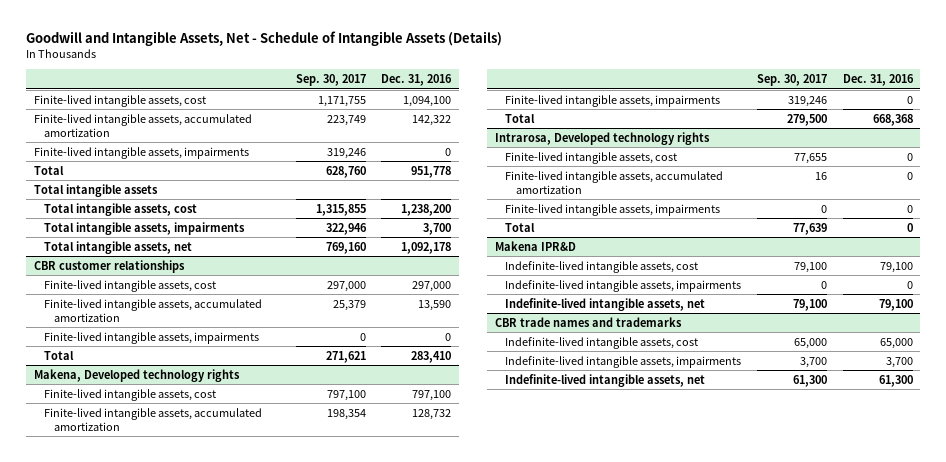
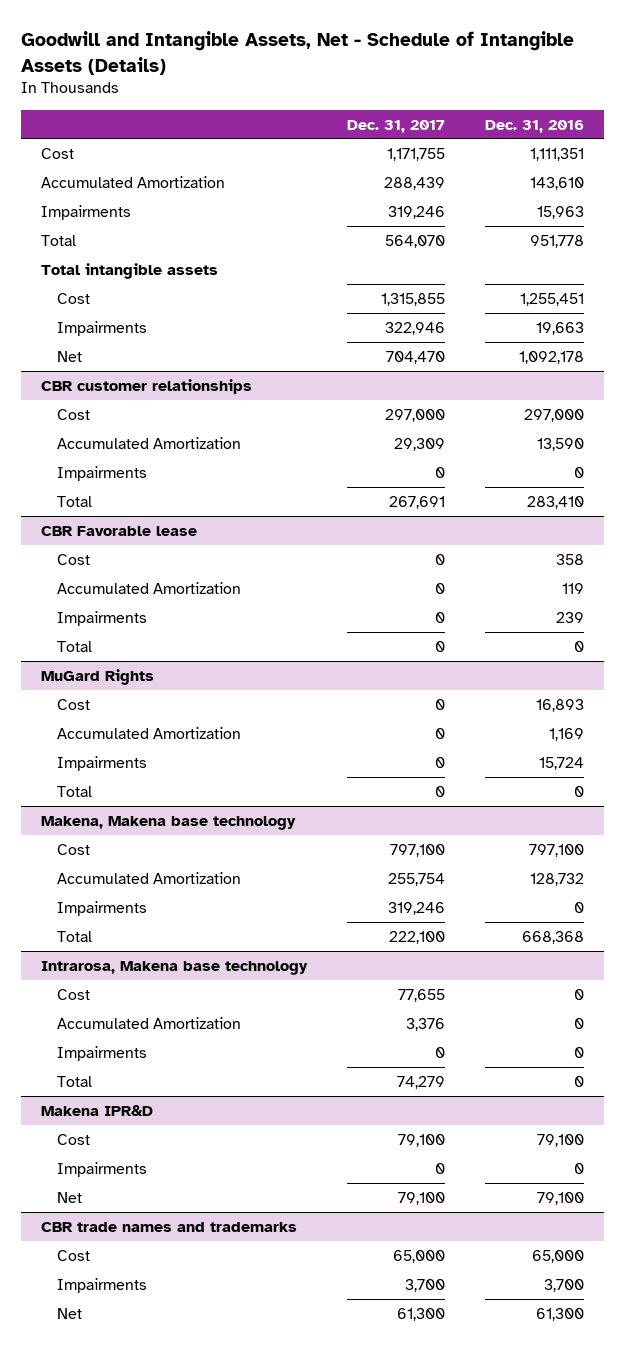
[295,74,366,87] Sep. 30, 2017 -> none
none -> [346,119,445,133] Dec. 31, 2017
[33,94,206,107] Finite-lived intangible assets, cost -> [41,147,75,159] Cost
[403,95,452,107] 1,094,100 -> [529,147,584,161] 1,111,351
[33,113,252,137] Finite-lived intangible assets, accumulated amortization -> [41,175,226,188] Accumulated Amortization
[412,114,452,126] 142,322 -> [529,176,584,190] 143,610
[33,146,249,159] Finite-lived intangible assets, impairments -> [41,204,132,220] Impairments
[445,147,452,156] 0 -> [536,205,584,219] 15,963
[43,202,197,216] Total intangible assets, cost -> [56,292,90,304] Cost
[401,203,452,216] 1,238,200 -> [519,292,584,306] 1,255,451
[43,221,245,235] Total intangible assets, impairments -> [56,320,147,336] Impairments
[423,222,452,235] 3,700 -> [535,321,584,335] 19,663
[43,240,192,254] Total intangible assets, net -> [56,350,82,362] Net
[43,279,216,292] Finite-lived intangible assets, cost -> [56,408,90,420] Cost
[43,298,262,322] Finite-lived intangible assets, accumulated amortization -> [56,436,241,449] Accumulated Amortization
[43,331,259,344] Finite-lived intangible assets, impairments -> [56,465,147,481] Impairments
[33,368,240,382] Makena, Developed technology rights -> none
none -> [41,525,198,536] CBR Favorable lease
[43,388,216,401] Finite-lived intangible assets, cost -> [56,553,90,565] Cost
[412,389,452,401] 797,100 -> [555,553,584,565] 358
[43,407,262,431] Finite-lived intangible assets, accumulated amortization -> [56,581,241,594] Accumulated Amortization
[412,408,452,420] 128,732 -> [561,582,584,594] 119
[505,94,721,107] Finite-lived intangible assets, impairments -> [56,610,147,626] Impairments
[906,95,913,104] 0 -> [555,611,584,623] 239
none -> [56,640,92,652] Total
none -> [41,668,155,685] MuGard Rights
none -> [56,698,90,710] Cost
none -> [56,726,241,739] Accumulated Amortization
none -> [56,755,147,771] Impairments
none -> [56,785,92,797] Total
none -> [41,815,297,830] Makena, Makena base technology
none -> [56,843,90,855] Cost
none -> [56,871,241,884] Accumulated Amortization
none -> [56,900,147,916] Impairments
[494,131,710,145] Intrarosa, Developed technology rights -> none
none -> [41,960,309,975] Intrarosa, Makena base technology
[505,151,678,164] Finite-lived intangible assets, cost -> [56,988,90,1000] Cost
[505,170,724,194] Finite-lived intangible assets, accumulated amortization -> [56,1016,241,1029] Accumulated Amortization
[505,203,721,216] Finite-lived intangible assets, impairments -> [56,1045,147,1061] Impairments
[505,260,699,273] Indefinite-lived intangible assets, cost -> [56,1133,90,1145] Cost
[505,279,742,292] Indefinite-lived intangible assets, impairments -> [56,1161,147,1177] Impairments
[505,297,706,311] Indefinite-lived intangible assets, net -> [56,1191,82,1203] Net
[505,336,699,349] Indefinite-lived intangible assets, cost -> [56,1249,90,1261] Cost
[505,355,742,368] Indefinite-lived intangible assets, impairments -> [56,1277,147,1293] Impairments
[505,373,706,387] Indefinite-lived intangible assets, net -> [56,1307,82,1319] Net

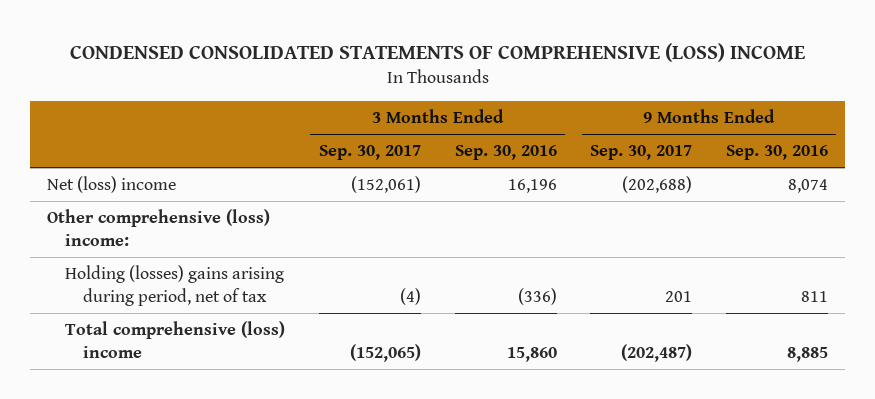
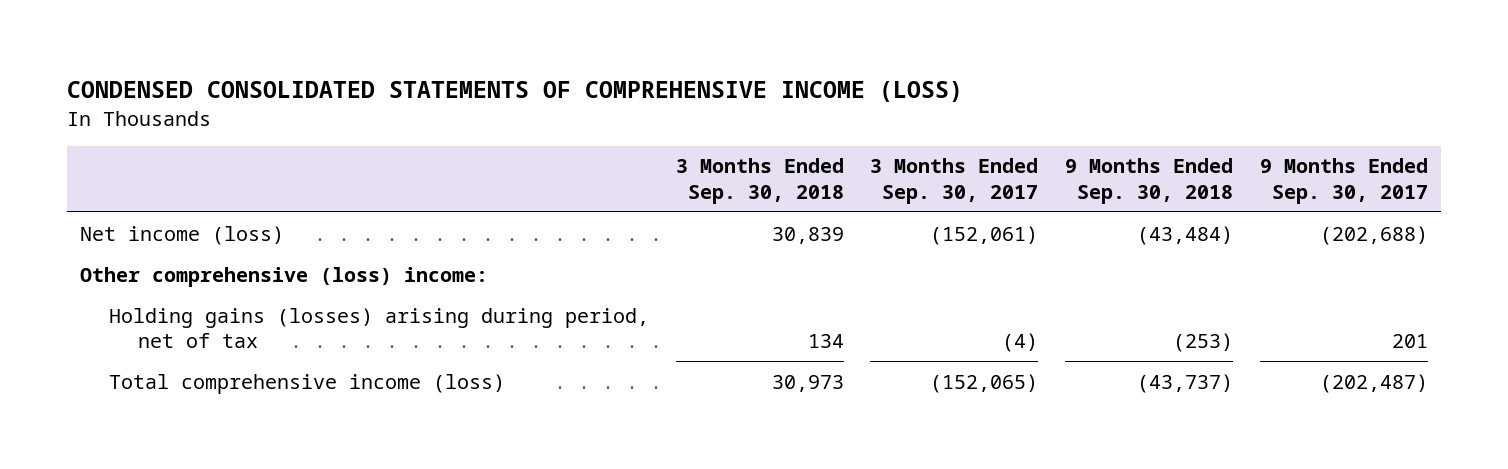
[69,42,805,62] CONDENSED CONSOLIDATED STATEMENTS OF COMPREHENSIVE (LOSS) INCOME -> [66,81,963,103] CONDENSED CONSOLIDATED STATEMENTS OF COMPREHENSIVE INCOME (LOSS)
[454,145,557,161] Sep. 30, 2016 -> none
[725,145,828,161] Sep. 30, 2016 -> none
none -> [675,158,844,204] 3 Months Ended Sep. 30, 2018
none -> [1065,158,1234,204] 9 Months Ended Sep. 30, 2018
[47,176,177,194] Net (loss) income -> [80,225,285,245] Net income (loss)
[65,265,285,306] Holding (losses) gains arising during period, net of tax -> [108,307,649,349] Holding gains (losses) arising during period, net of tax
[65,321,286,358] Total comprehensive (loss) income -> [108,373,505,394] Total comprehensive income (loss)

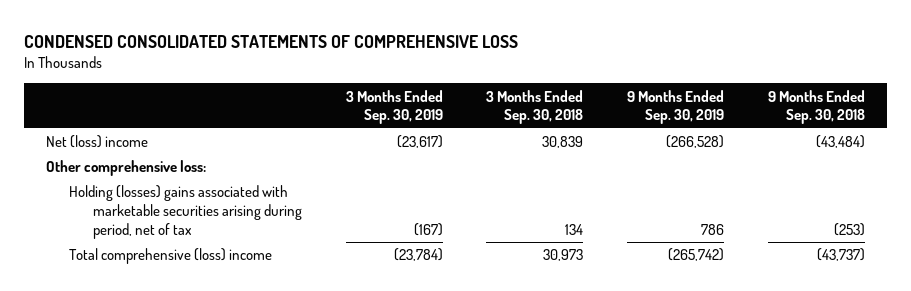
[66,81,963,103] CONDENSED CONSOLIDATED STATEMENTS OF COMPREHENSIVE INCOME (LOSS) -> [23,34,518,48] CONDENSED CONSOLIDATED STATEMENTS OF COMPREHENSIVE LOSS
[870,158,1039,204] 3 Months Ended Sep. 30, 2017 -> none
[1259,158,1428,204] 9 Months Ended Sep. 30, 2017 -> none
none -> [345,89,443,125] 3 Months Ended Sep. 30, 2019
none -> [627,89,725,125] 9 Months Ended Sep. 30, 2019
[80,225,285,245] Net income (loss) -> [45,135,148,149] Net (loss) income
[80,266,489,287] Other comprehensive (loss) income: -> [45,160,206,177] Other comprehensive loss:
[108,307,649,349] Holding gains (losses) arising during period, net of tax -> [69,185,302,240] Holding (losses) gains associated with marketable securities arising during period, net of tax
[108,373,505,394] Total comprehensive income (loss) -> [69,248,273,265] Total comprehensive (loss) income

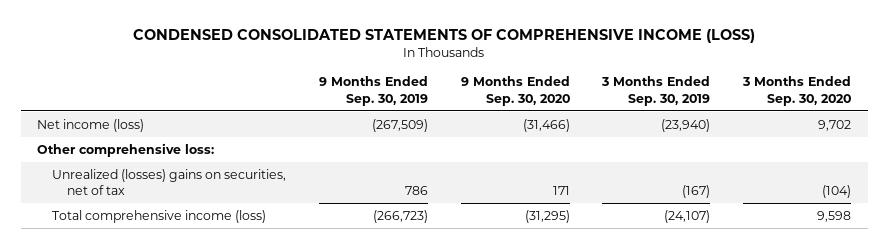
[23,34,518,48] CONDENSED CONSOLIDATED STATEMENTS OF COMPREHENSIVE LOSS -> [133,29,756,44] CONDENSED CONSOLIDATED STATEMENTS OF COMPREHENSIVE INCOME (LOSS)
[486,89,584,125] 3 Months Ended Sep. 30, 2018 -> none
[767,89,865,125] 9 Months Ended Sep. 30, 2018 -> none
none -> [460,76,570,106] 9 Months Ended Sep. 30, 2020
none -> [742,76,852,106] 3 Months Ended Sep. 30, 2020
[45,135,148,149] Net (loss) income -> [37,118,145,132] Net income (loss)
[396,135,443,149] (23,617) -> [661,118,711,132] (23,940)
[666,135,725,149] (266,528) -> [371,118,428,132] (267,509)
[69,185,302,240] Holding (losses) gains associated with marketable securities arising during period, net of tax -> [52,168,287,196] Unrealized (losses) gains on securities, net of tax
[69,248,273,265] Total comprehensive (loss) income -> [52,209,267,223] Total comprehensive income (loss)
[393,248,443,262] (23,784) -> [664,209,711,223] (24,107)
[668,248,725,262] (265,742) -> [372,209,428,223] (266,723)

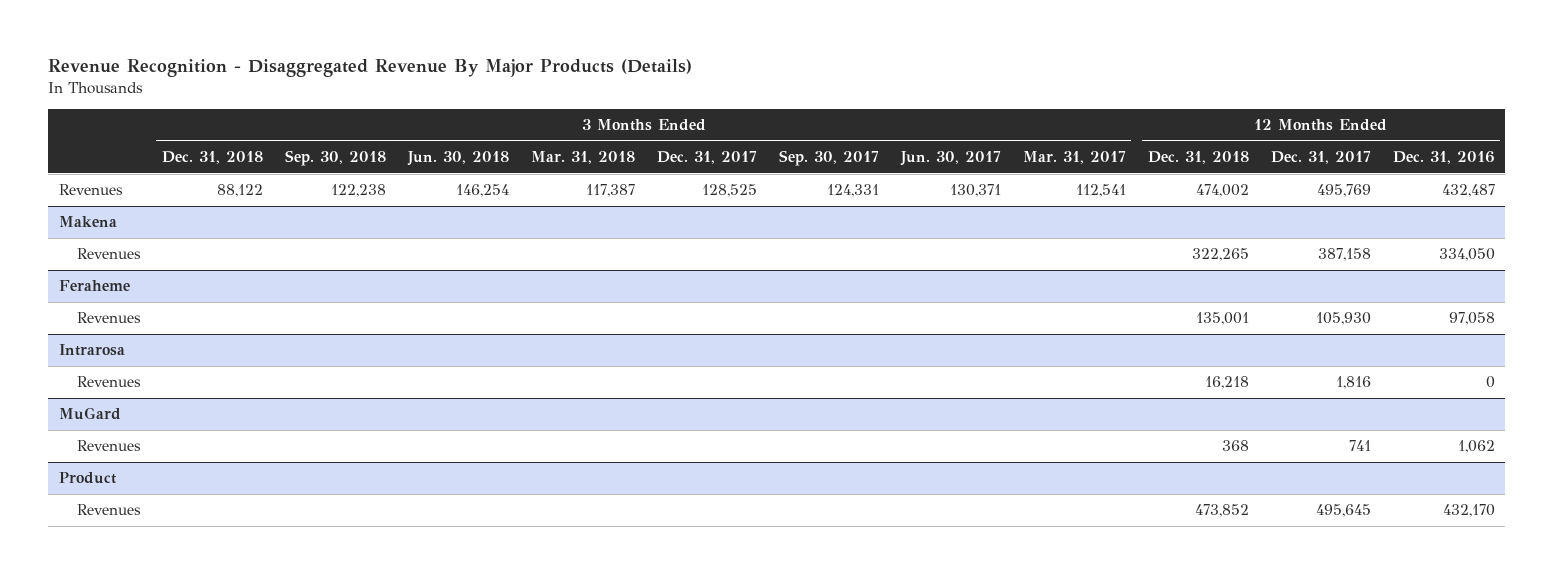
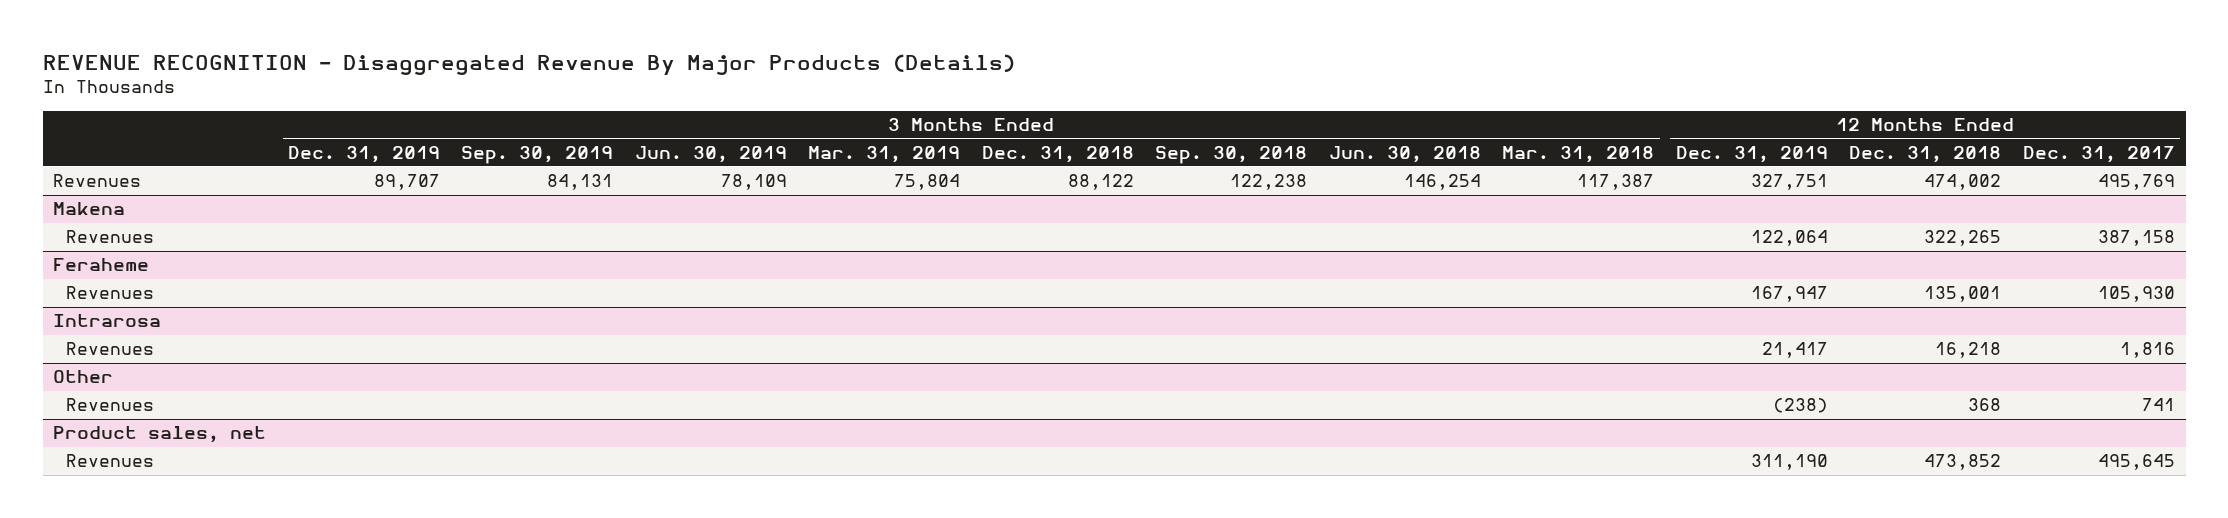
[47,59,692,78] Revenue Recognition - Disaggregated Revenue By Major Products (Details) -> [42,53,1015,76] REVENUE RECOGNITION - Disaggregated Revenue By Major Products (Details)
[656,151,757,165] Dec. 31, 2017 -> none
[778,150,879,167] Sep. 30, 2017 -> none
[899,151,1001,167] Jun. 30, 2017 -> none
[1022,151,1126,165] Mar. 31, 2017 -> none
[1392,151,1495,165] Dec. 31, 2016 -> none
none -> [287,145,440,163] Dec. 31, 2019
none -> [461,145,614,164] Sep. 30, 2019
none -> [634,145,787,163] Jun. 30, 2019
none -> [808,145,961,163] Mar. 31, 2019
none -> [1675,145,1828,163] Dec. 31, 2019
[58,407,121,421] MuGard -> [53,370,114,384] Other
[58,472,116,485] Product -> [53,426,267,444] Product sales, net

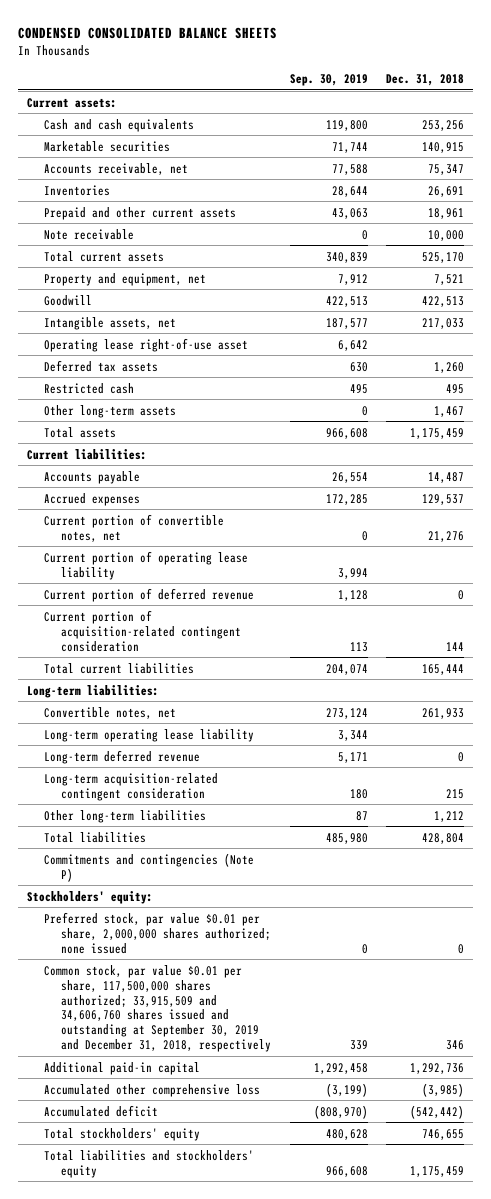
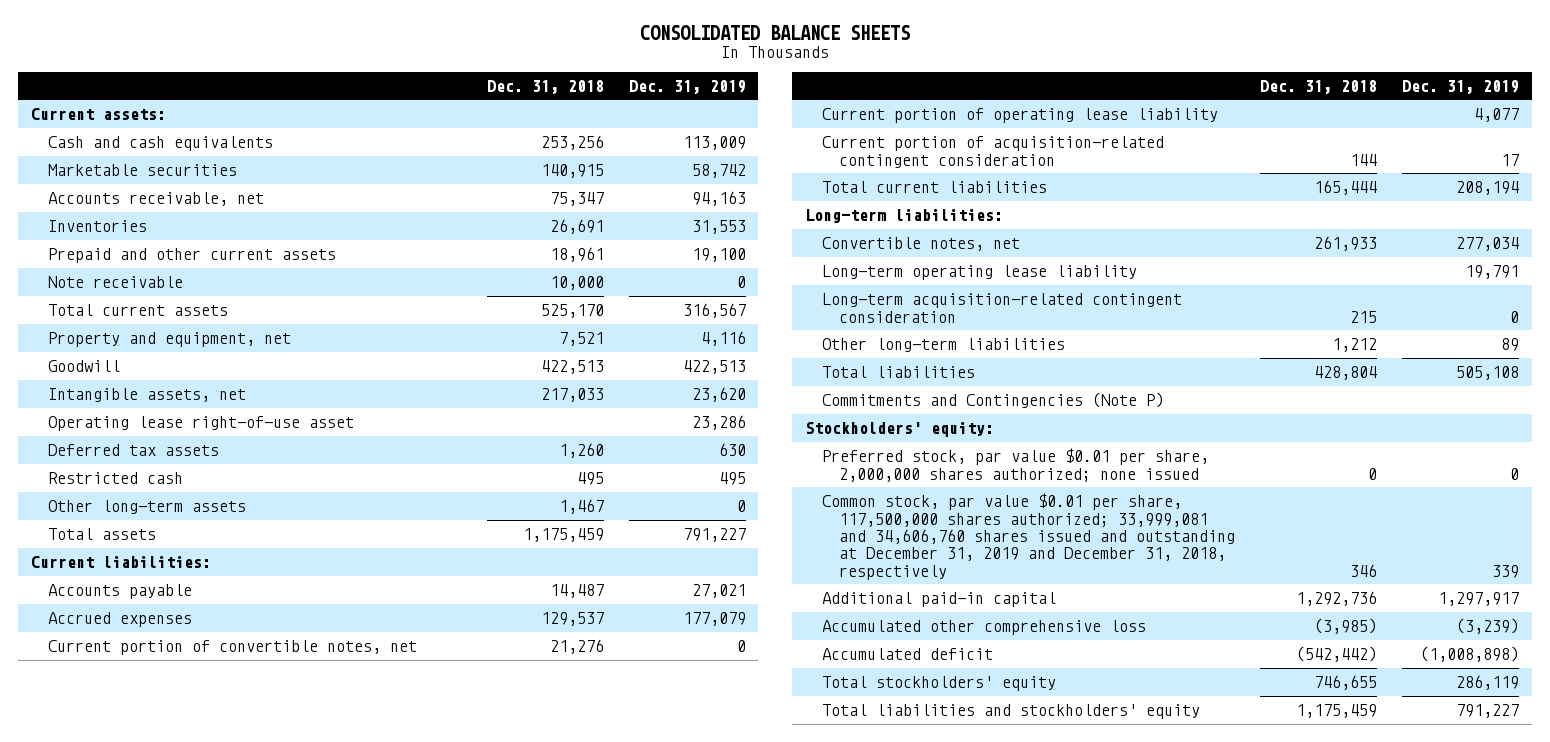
[17,26,277,39] CONDENSED CONSOLIDATED BALANCE SHEETS -> [640,24,911,40] CONSOLIDATED BALANCE SHEETS
[289,74,368,87] Sep. 30, 2019 -> none
none -> [628,79,746,94] Dec. 31, 2019
[44,587,255,602] Current portion of deferred revenue -> none
[44,749,201,764] Long-term deferred revenue -> none
[44,852,255,882] Commitments and contingencies (Note P) -> [822,392,1165,409] Commitments and Contingencies (Note P)
[44,964,272,1053] Common stock, par value $0.01 per share, 117,500,000 shares authorized; 33,915,509 and 34,606,760 shares issued and outstanding at September 30, 2019 and December 31, 2018, respectively -> [822,493,1236,580] Common stock, par value $0.01 per share, 117,500,000 shares authorized; 33,999,081 and 34,606,760 shares issued and outstanding at December 31, 2019 and December 31, 2018, respectively

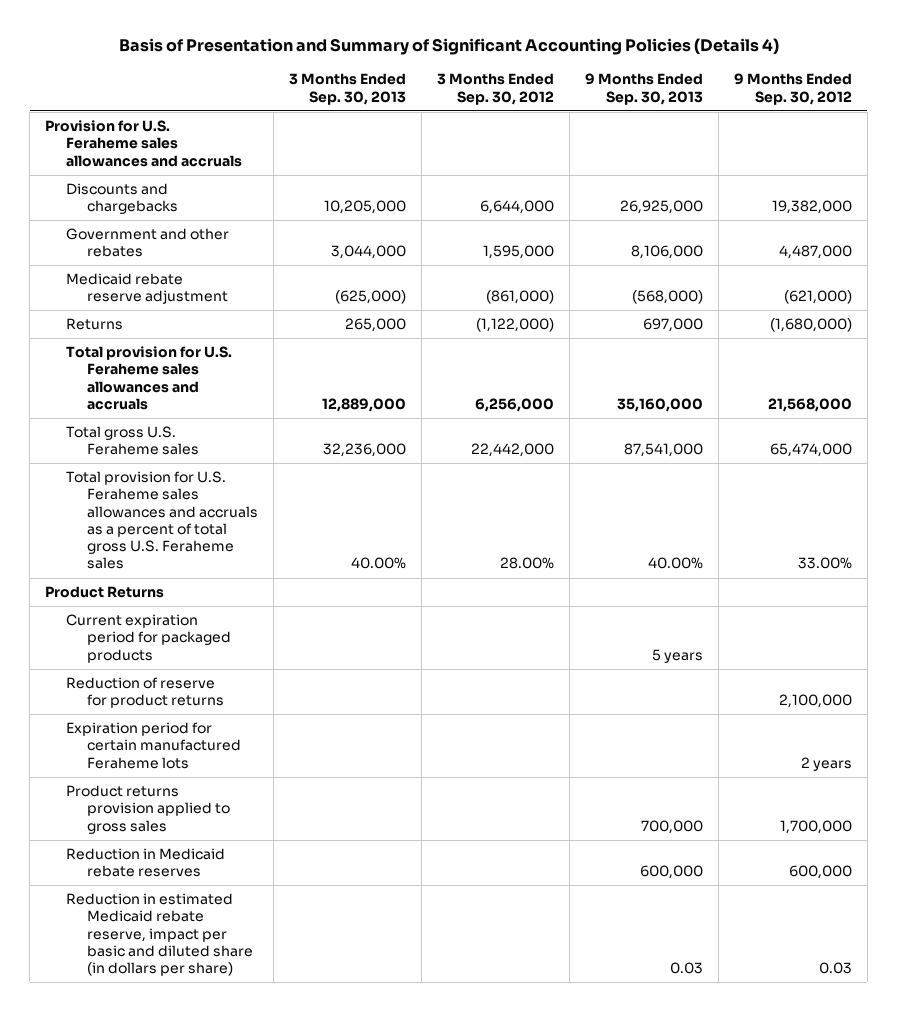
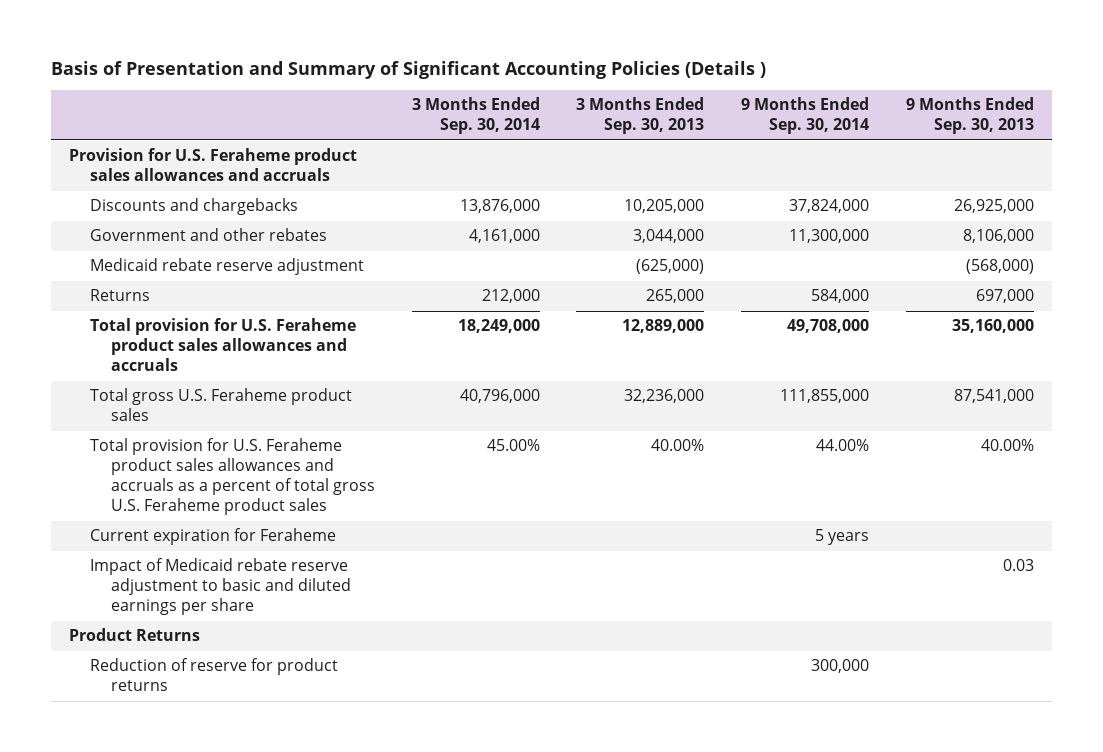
[118,38,779,56] Basis of Presentation and Summary of Significant Accounting Policies (Details 4) -> [50,60,766,79] Basis of Presentation and Summary of Significant Accounting Policies (Details )
[437,73,555,105] 3 Months Ended Sep. 30, 2012 -> none
[733,73,852,105] 9 Months Ended Sep. 30, 2012 -> none
none -> [411,97,540,135] 3 Months Ended Sep. 30, 2014
none -> [741,97,870,135] 9 Months Ended Sep. 30, 2014
[45,120,243,167] Provision for U.S. Feraheme sales allowances and accruals -> [69,148,358,182] Provision for U.S. Feraheme product sales allowances and accruals
[66,346,233,410] Total provision for U.S. Feraheme sales allowances and accruals -> [90,318,357,372] Total provision for U.S. Feraheme product sales allowances and accruals
[66,426,200,456] Total gross U.S. Feraheme sales -> [90,388,353,422] Total gross U.S. Feraheme product sales
[66,471,259,570] Total provision for U.S. Feraheme sales allowances and accruals as a percent of total gross U.S. Feraheme sales -> [90,438,375,516] Total provision for U.S. Feraheme product sales allowances and accruals as a percent of total gross U.S. Feraheme product sales
none -> [90,528,337,546] Current expiration for Feraheme
none -> [90,558,351,616] Impact of Medicaid rebate reserve adjustment to basic and diluted earnings per share
[66,614,232,663] Current expiration period for packaged products -> none
[66,722,242,769] Expiration period for certain manufactured Feraheme lots -> none
[66,785,231,834] Product returns provision applied to gross sales -> none
[66,848,226,878] Reduction in Medicaid rebate reserves -> none
[66,893,254,977] Reduction in estimated Medicaid rebate reserve, impact per basic and diluted share (in dollars per share) -> none

